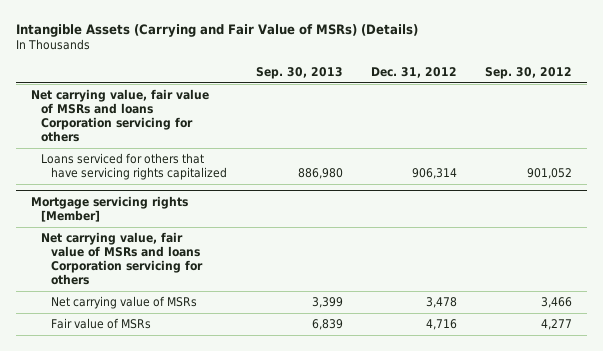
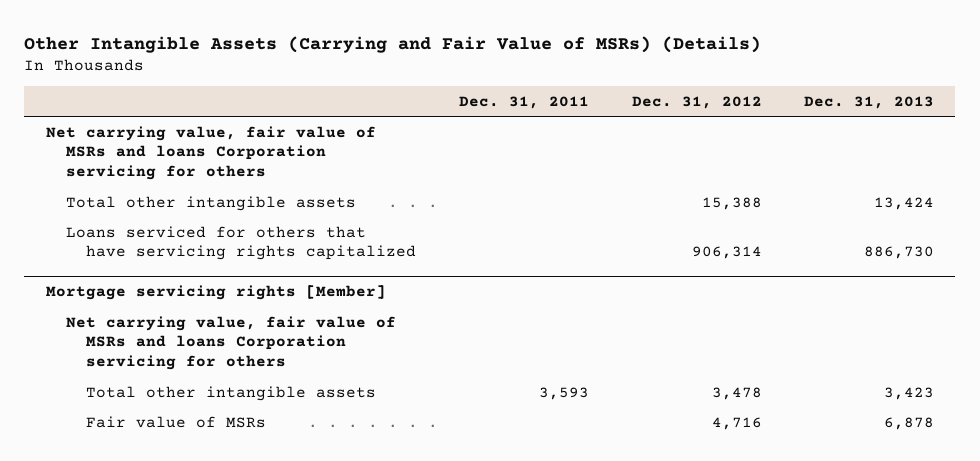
[16,24,419,38] Intangible Assets (Carrying and Fair Value of MSRs) (Details) -> [24,35,762,53] Other Intangible Assets (Carrying and Fair Value of MSRs) (Details)
[255,66,343,79] Sep. 30, 2013 -> none
[485,66,573,79] Sep. 30, 2012 -> none
none -> [458,95,589,109] Dec. 31, 2011
none -> [804,95,935,109] Dec. 31, 2013
none -> [65,195,356,211] Total other intangible assets
[51,296,198,310] Net carrying value of MSRs -> [86,385,377,401] Total other intangible assets

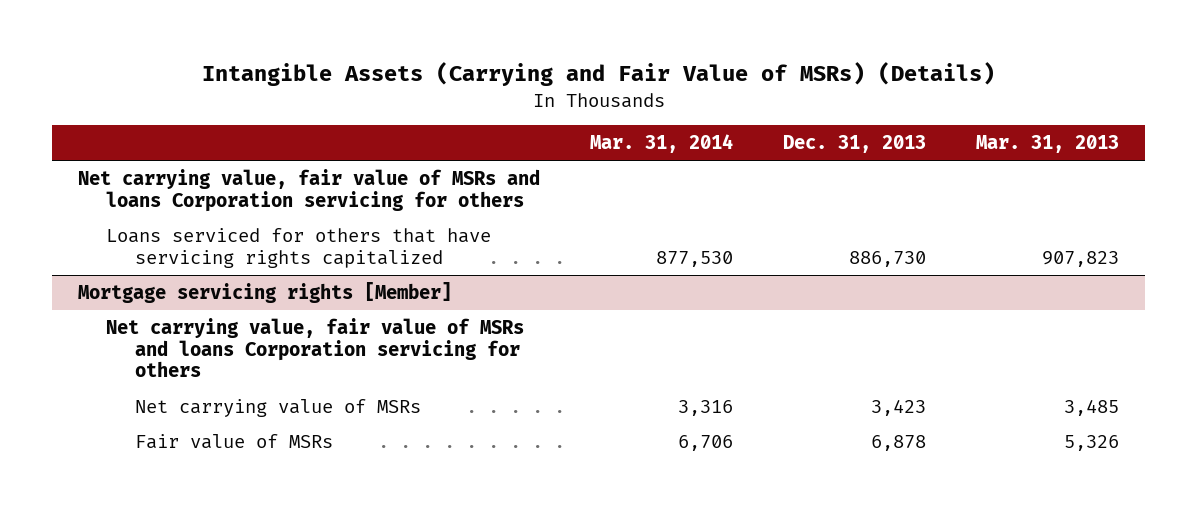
[24,35,762,53] Other Intangible Assets (Carrying and Fair Value of MSRs) (Details) -> [201,62,995,87] Intangible Assets (Carrying and Fair Value of MSRs) (Details)
[458,95,589,109] Dec. 31, 2011 -> none
[631,95,762,109] Dec. 31, 2012 -> none
none -> [589,134,733,154] Mar. 31, 2014
none -> [976,135,1120,154] Mar. 31, 2013
[65,195,356,211] Total other intangible assets -> none
[86,385,377,401] Total other intangible assets -> [134,399,421,418] Net carrying value of MSRs

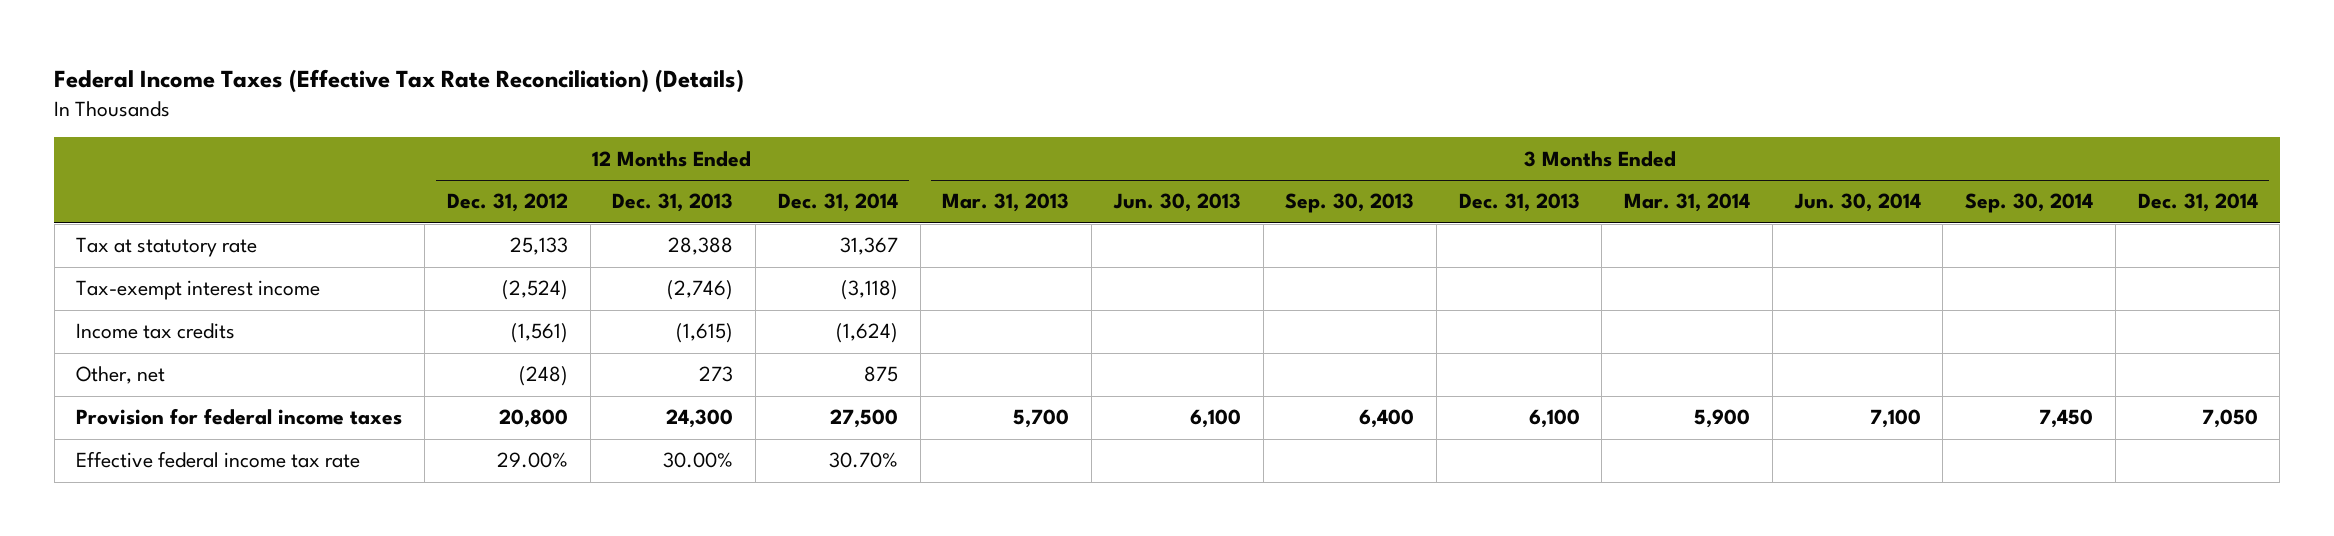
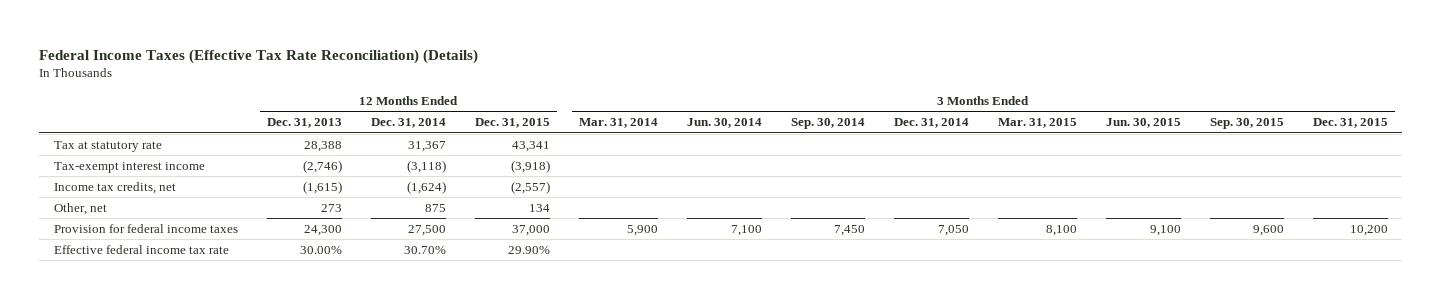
[446,193,568,213] Dec. 31, 2012 -> none
[942,193,1070,213] Mar. 31, 2013 -> none
[1112,193,1241,213] Jun. 30, 2013 -> none
[1285,193,1415,214] Sep. 30, 2013 -> none
[1458,193,1580,213] Dec. 31, 2013 -> none
none -> [474,118,550,129] Dec. 31, 2015
none -> [997,118,1077,129] Mar. 31, 2015
none -> [1105,118,1181,129] Jun. 30, 2015
none -> [1209,118,1284,130] Sep. 30, 2015
none -> [1312,118,1388,129] Dec. 31, 2015
[76,323,236,340] Income tax credits -> [53,181,176,194] Income tax credits, net

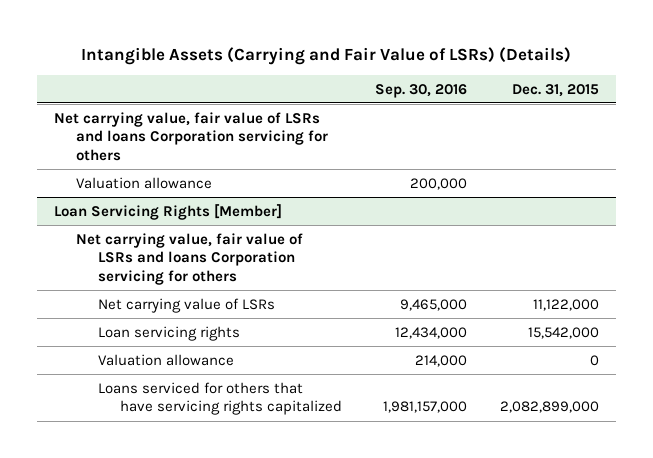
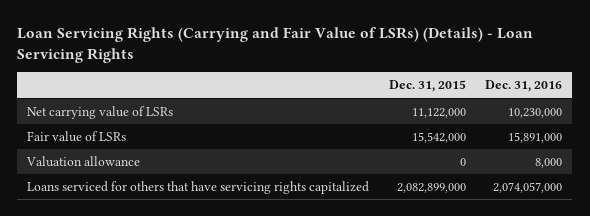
[81,47,572,66] Intangible Assets (Carrying and Fair Value of LSRs) (Details) -> [17,27,534,64] Loan Servicing Rights (Carrying and Fair Value of LSRs) (Details) - Loan Servicing Rights
[375,83,468,98] Sep. 30, 2016 -> none
none -> [485,80,563,93] Dec. 31, 2016
[53,111,328,162] Net carrying value, fair value of LSRs and loans Corporation servicing for others -> none
[75,176,212,189] Valuation allowance -> none
[53,203,282,220] Loan Servicing Rights [Member] -> none
[75,232,303,286] Net carrying value, fair value of LSRs and loans Corporation servicing for others -> none
[97,325,240,341] Loan servicing rights -> [27,130,127,142] Fair value of LSRs

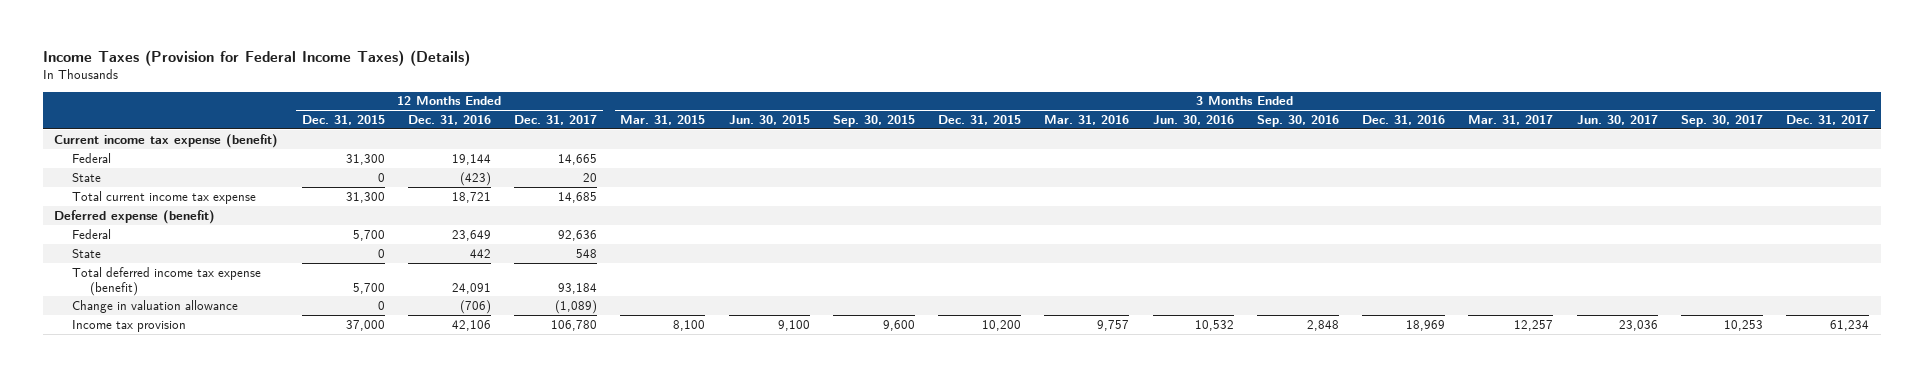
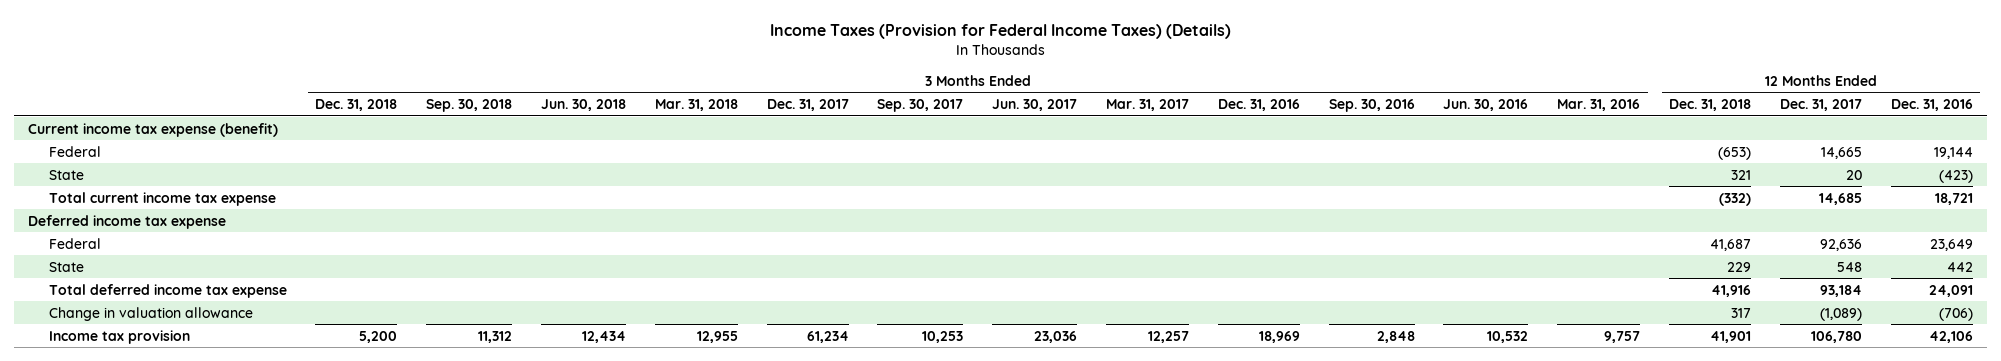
[301,114,385,125] Dec. 31, 2015 -> none
[620,114,706,125] Mar. 31, 2015 -> none
[728,114,810,125] Jun. 30, 2015 -> none
[832,114,915,127] Sep. 30, 2015 -> none
[938,114,1022,125] Dec. 31, 2015 -> none
none -> [315,99,398,112] Dec. 31, 2018
none -> [426,99,513,113] Sep. 30, 2018
none -> [540,99,626,112] Jun. 30, 2018
none -> [654,99,738,112] Mar. 31, 2018
none -> [1669,99,1752,112] Dec. 31, 2018
[54,209,216,224] Deferred expense (benefit) -> [28,214,227,229] Deferred income tax expense
[72,266,262,296] Total deferred income tax expense (benefit) -> [48,283,287,298] Total deferred income tax expense

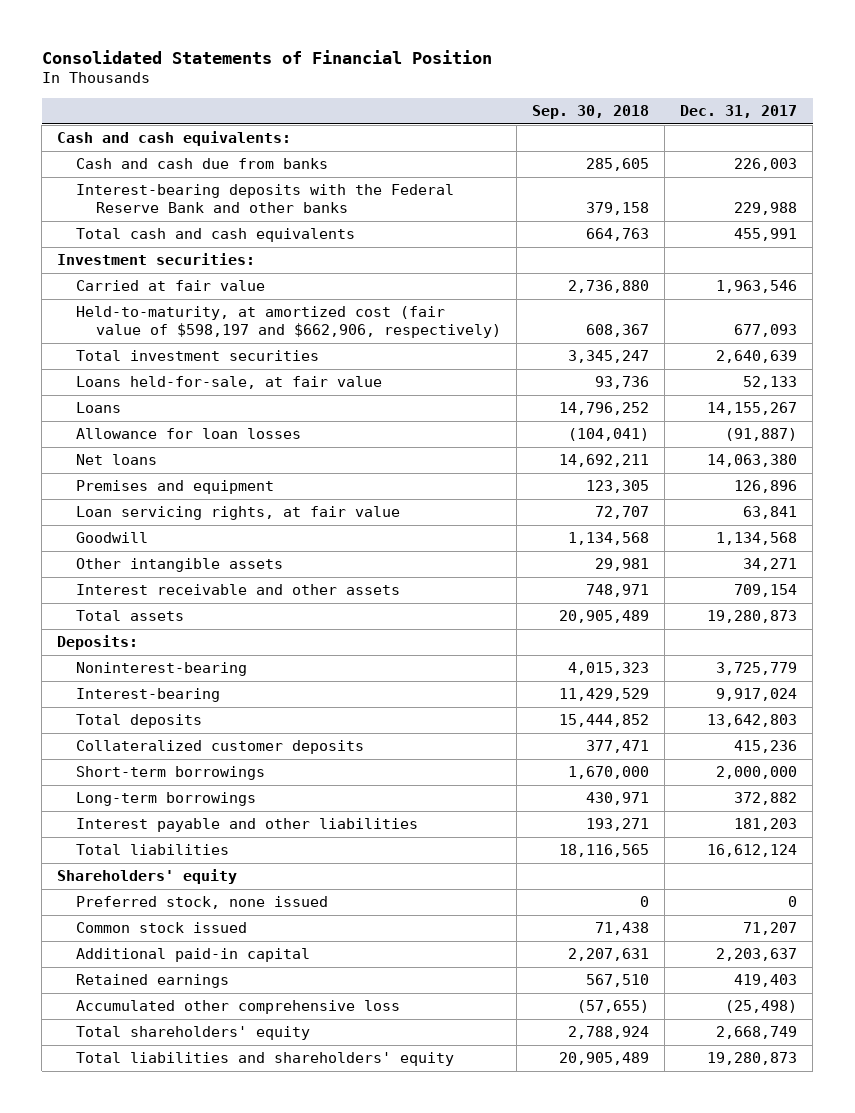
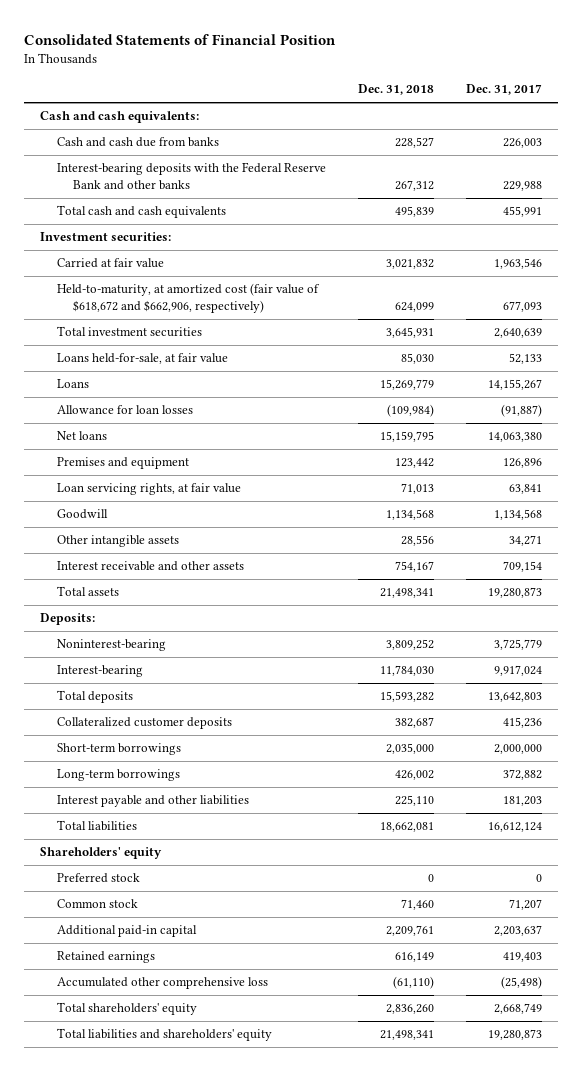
[531,105,649,120] Sep. 30, 2018 -> none
none -> [357,84,434,96] Dec. 31, 2018
[76,306,501,339] Held-to-maturity, at amortized cost (fair value of $598,197 and $662,906, respectively) -> [56,283,320,313] Held-to-maturity, at amortized cost (fair value of $618,672 and $662,906, respectively)
[76,896,329,910] Preferred stock, none issued -> [56,873,140,884] Preferred stock
[76,922,248,934] Common stock issued -> [56,899,138,909] Common stock

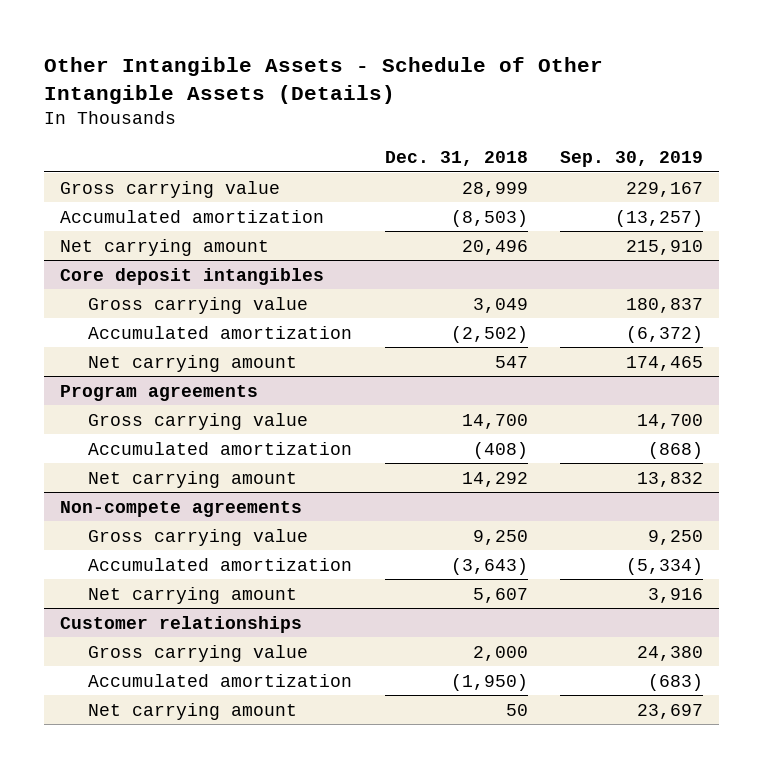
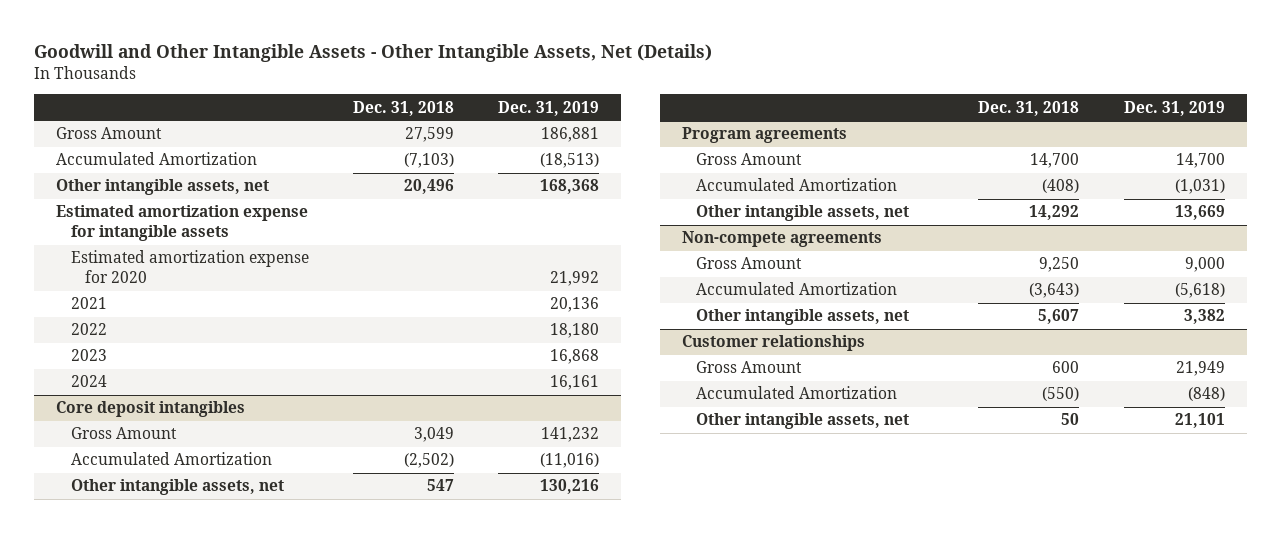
[43,56,603,104] Other Intangible Assets - Schedule of Other Intangible Assets (Details) -> [34,44,713,63] Goodwill and Other Intangible Assets - Other Intangible Assets, Net (Details)
[559,151,703,168] Sep. 30, 2019 -> none
none -> [498,100,600,116] Dec. 31, 2019
[59,180,280,198] Gross carrying value -> [56,127,163,140] Gross Amount
[461,181,528,197] 28,999 -> [405,127,455,143] 27,599
[59,209,324,223] Accumulated amortization -> [56,152,258,166] Accumulated Amortization
[450,209,528,227] (8,503) -> [404,153,455,169] (7,103)
[59,238,269,256] Net carrying amount -> [56,179,270,196] Other intangible assets, net
none -> [56,205,309,242] Estimated amortization expense for intangible assets
none -> [70,250,309,284] Estimated amortization expense for 2020
none -> [70,297,107,310] 2021
none -> [70,323,107,336] 2022
none -> [70,349,107,362] 2023
none -> [70,375,107,388] 2024
[88,296,309,314] Gross carrying value -> [70,427,177,440] Gross Amount
[88,325,353,339] Accumulated amortization -> [70,452,272,466] Accumulated Amortization
[88,354,298,372] Net carrying amount -> [70,479,284,496] Other intangible assets, net
[88,412,309,430] Gross carrying value -> [696,153,803,166] Gross Amount
[88,441,353,455] Accumulated amortization -> [696,178,898,192] Accumulated Amortization
[88,470,298,488] Net carrying amount -> [696,205,910,222] Other intangible assets, net
[88,528,309,546] Gross carrying value -> [696,257,803,270] Gross Amount
[88,557,353,571] Accumulated amortization -> [696,282,898,296] Accumulated Amortization
[88,586,298,604] Net carrying amount -> [696,309,910,326] Other intangible assets, net
[88,644,309,662] Gross carrying value -> [696,361,803,374] Gross Amount
[472,645,528,661] 2,000 -> [1052,361,1080,374] 600
[88,673,353,687] Accumulated amortization -> [696,386,898,400] Accumulated Amortization
[450,673,528,691] (1,950) -> [1042,387,1080,402] (550)
[88,702,298,720] Net carrying amount -> [696,413,910,430] Other intangible assets, net

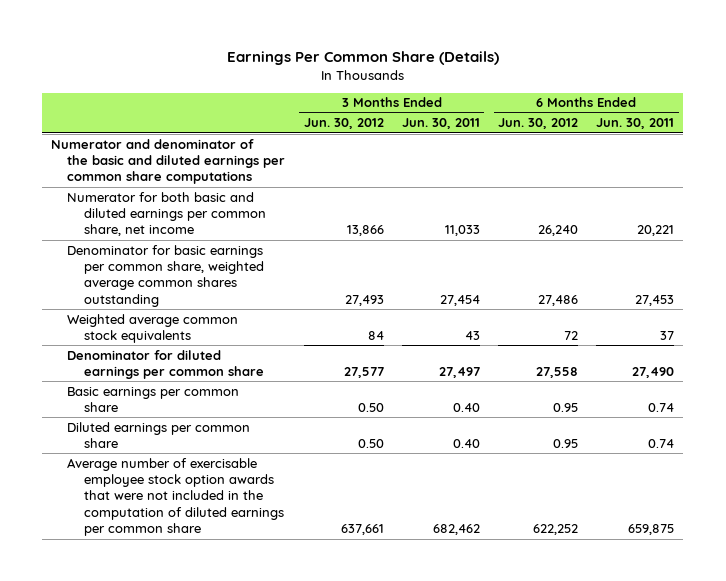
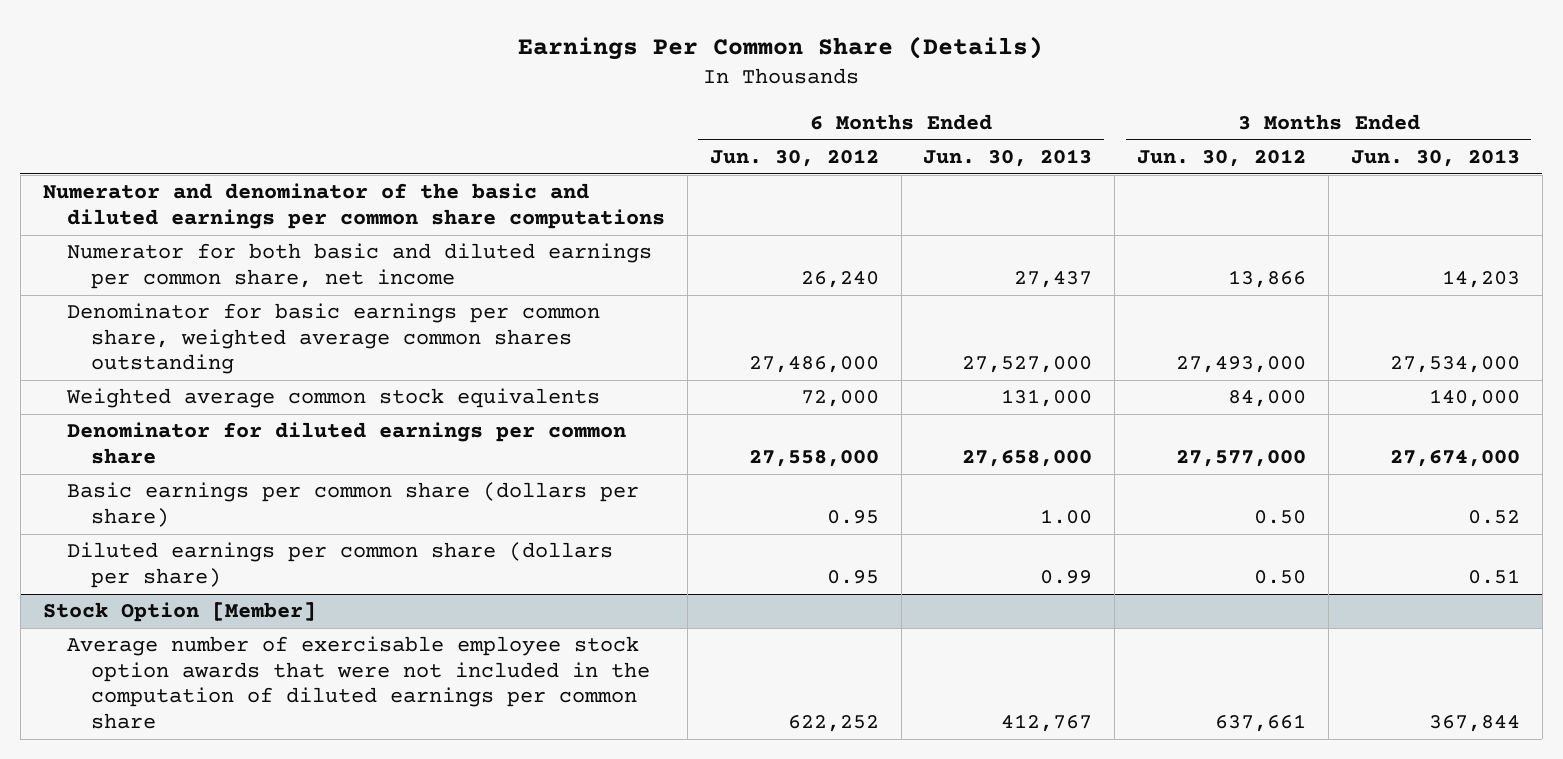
[401,118,480,130] Jun. 30, 2011 -> none
[596,118,675,130] Jun. 30, 2011 -> none
none -> [923,149,1093,168] Jun. 30, 2013
none -> [1350,149,1520,168] Jun. 30, 2013
[344,294,384,306] 27,493 -> [1176,356,1307,374] 27,493,000
[538,294,579,306] 27,486 -> [748,356,879,374] 27,486,000
[367,330,384,340] 84 -> [1228,390,1307,408] 84,000
[564,330,579,340] 72 -> [800,390,879,408] 72,000
[343,366,384,378] 27,577 -> [1176,449,1307,467] 27,577,000
[536,366,579,378] 27,558 -> [748,449,879,467] 27,558,000
[67,386,240,412] Basic earnings per common share -> [66,482,639,527] Basic earnings per common share (dollars per share)
[67,421,251,448] Diluted earnings per common share -> [66,542,613,588] Diluted earnings per common share (dollars per share)
none -> [42,602,316,623] Stock Option [Member]

